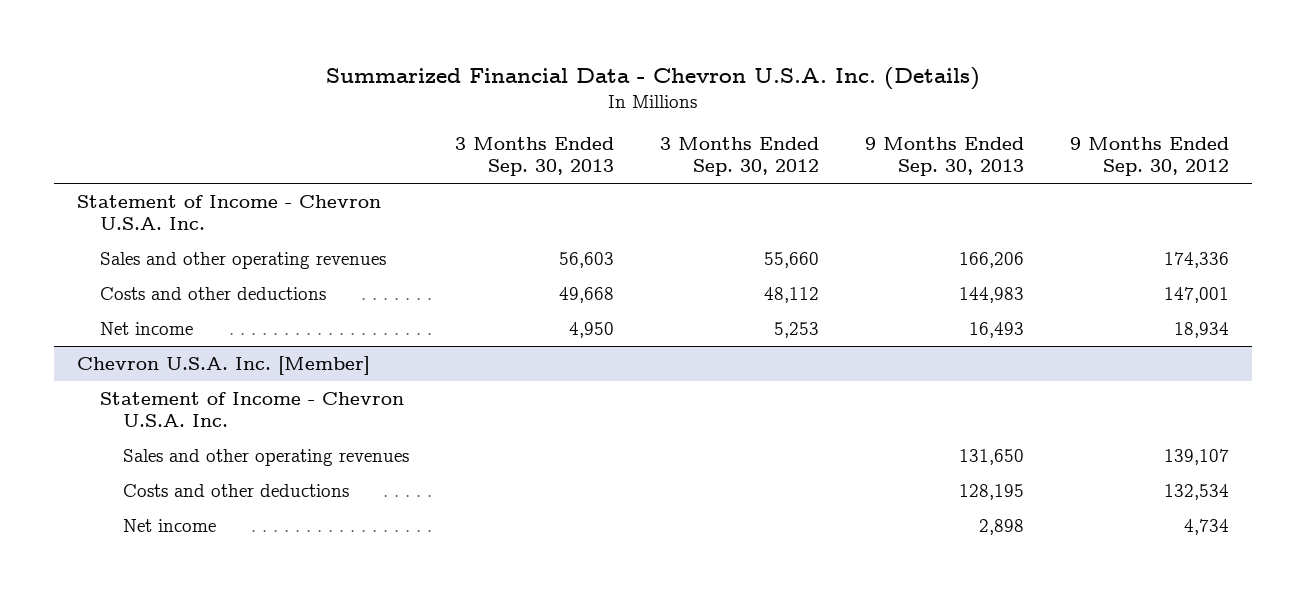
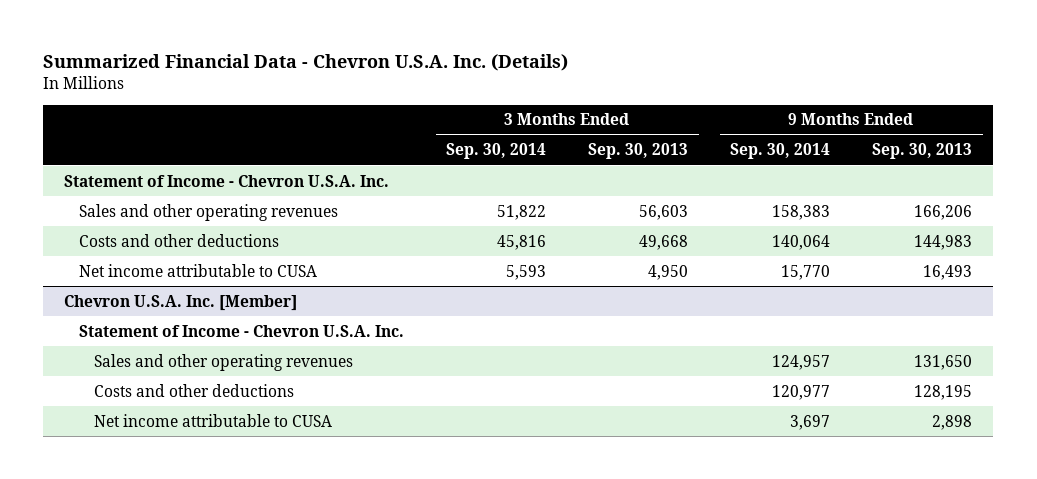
[659,137,819,177] 3 Months Ended Sep. 30, 2012 -> none
[1069,137,1229,177] 9 Months Ended Sep. 30, 2012 -> none
none -> [446,143,547,160] Sep. 30, 2014
none -> [730,143,831,160] Sep. 30, 2014
[99,321,193,335] Net income -> [79,263,318,277] Net income attributable to CUSA
[122,518,216,532] Net income -> [93,413,332,427] Net income attributable to CUSA

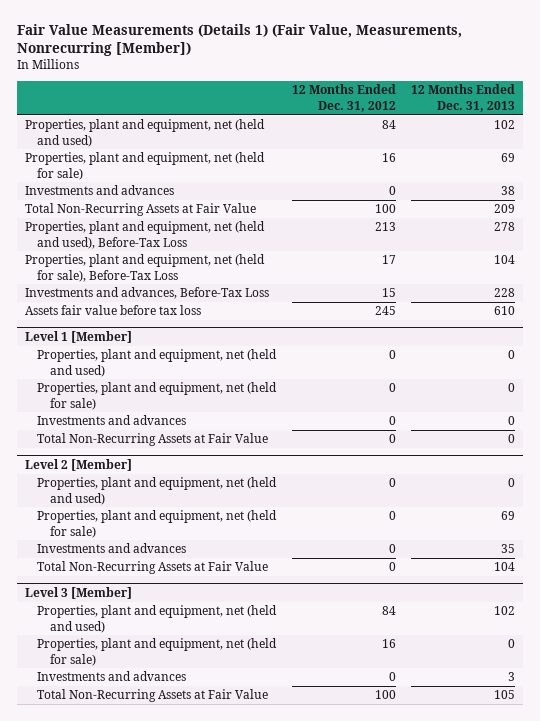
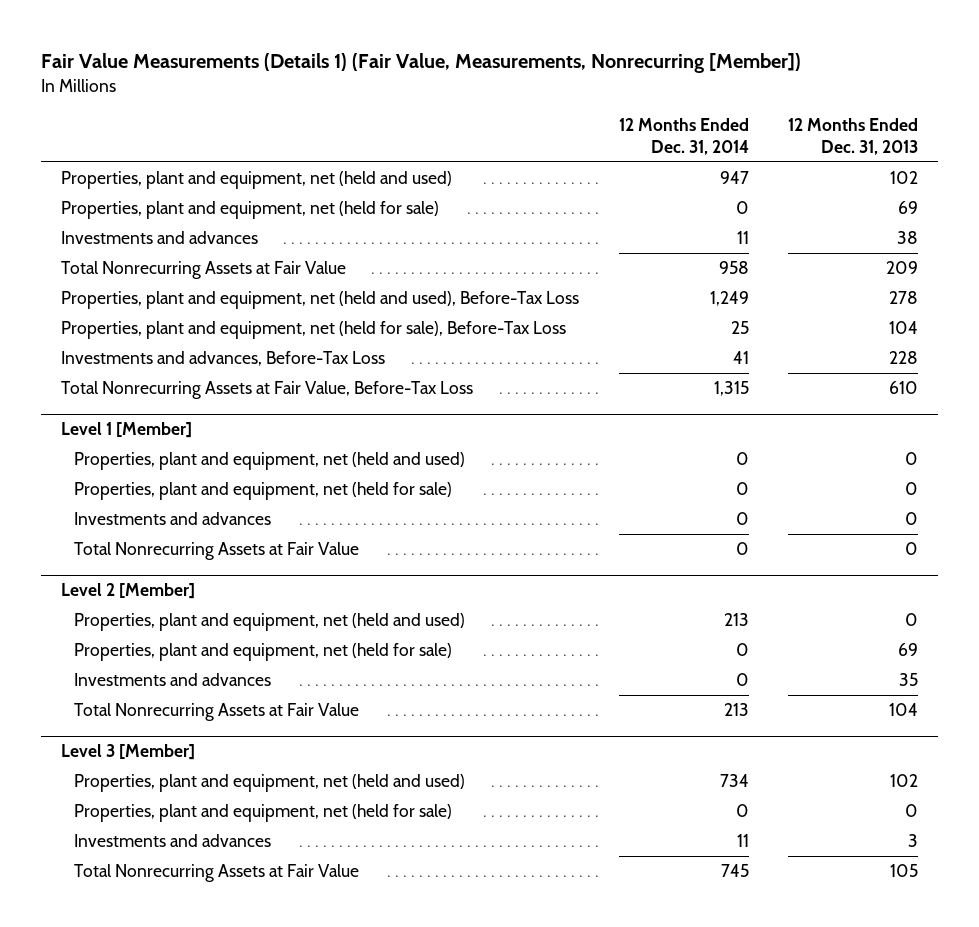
[291,84,396,112] 12 Months Ended Dec. 31, 2012 -> none
none -> [618,117,749,156] 12 Months Ended Dec. 31, 2014
[24,203,256,217] Total Non-Recurring Assets at Fair Value -> [60,261,346,280] Total Nonrecurring Assets at Fair Value
[24,305,201,316] Assets fair value before tax loss -> [60,381,473,400] Total Nonrecurring Assets at Fair Value, Before-Tax Loss
[37,433,269,447] Total Non-Recurring Assets at Fair Value -> [74,542,360,561] Total Nonrecurring Assets at Fair Value
[37,561,269,575] Total Non-Recurring Assets at Fair Value -> [74,703,360,722] Total Nonrecurring Assets at Fair Value
[37,689,269,703] Total Non-Recurring Assets at Fair Value -> [74,864,360,883] Total Nonrecurring Assets at Fair Value

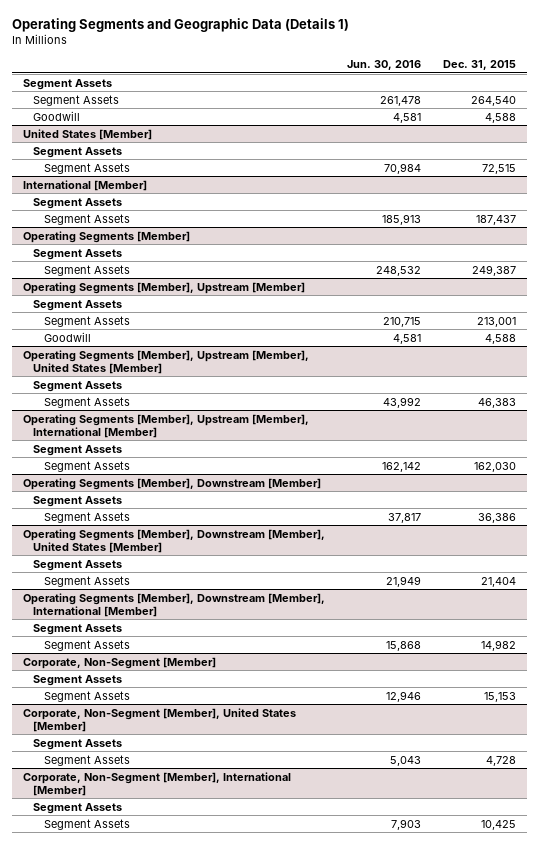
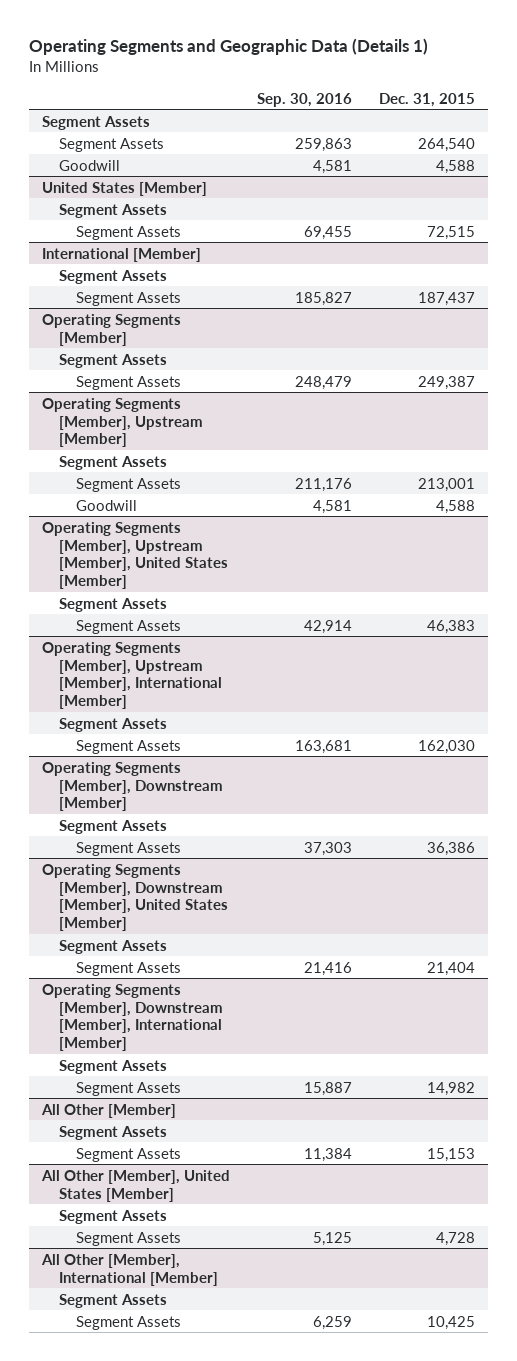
[346,60,421,71] Jun. 30, 2016 -> none
none -> [256,92,352,107] Sep. 30, 2016
[22,656,216,669] Corporate, Non-Segment [Member] -> [41,1103,177,1118] All Other [Member]
[22,707,296,732] Corporate, Non-Segment [Member], United States [Member] -> none
none -> [41,1169,231,1202] All Other [Member], United States [Member]
[22,771,291,796] Corporate, Non-Segment [Member], International [Member] -> none
none -> [41,1253,219,1286] All Other [Member], International [Member]

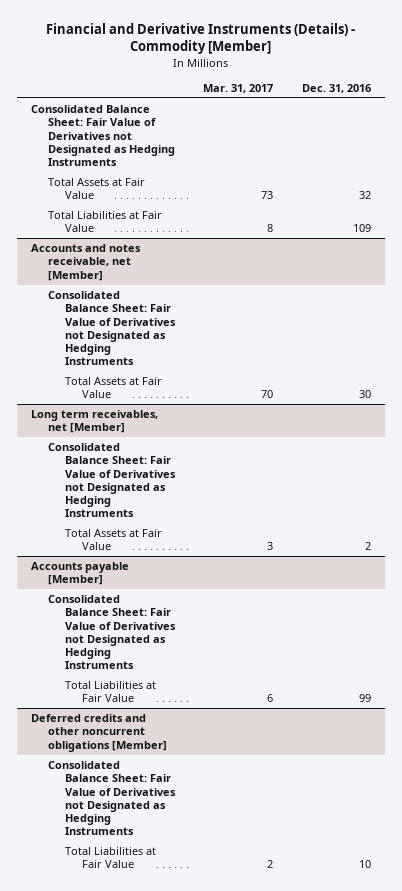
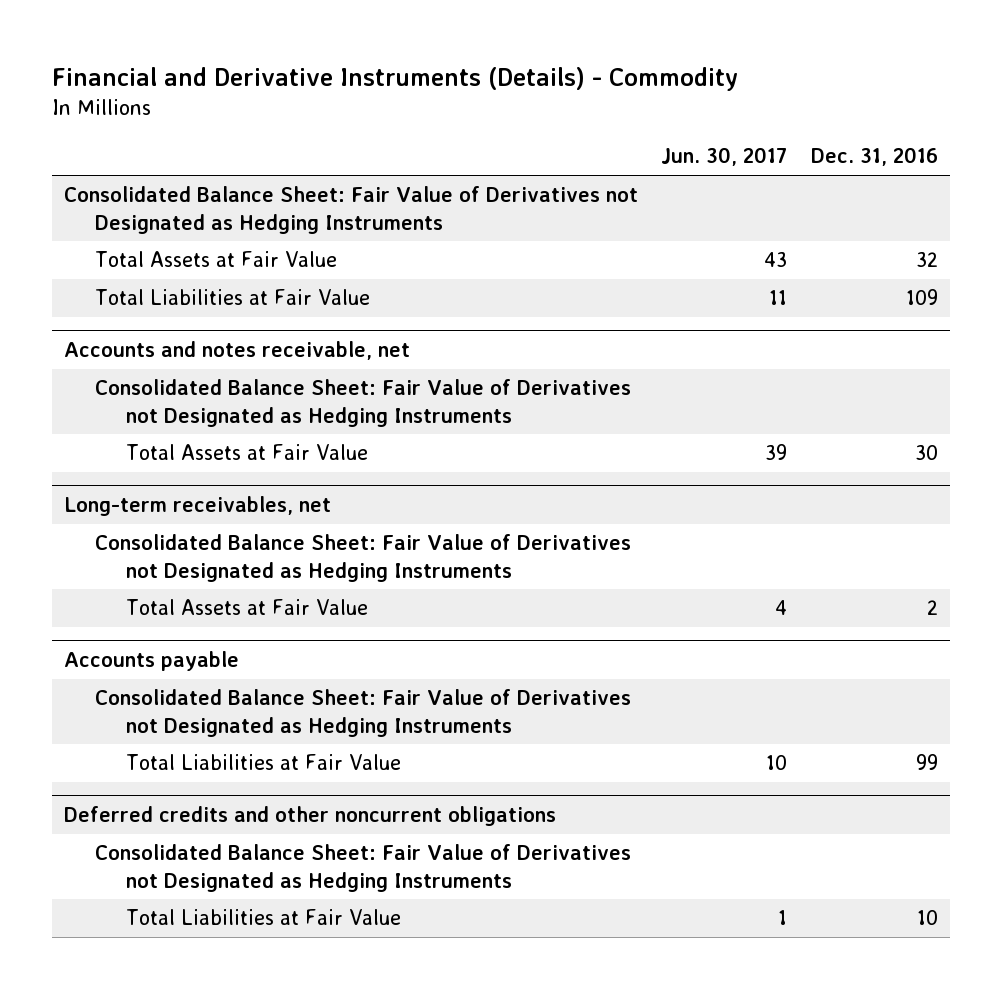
[46,23,356,55] Financial and Derivative Instruments (Details) - Commodity [Member] -> [52,66,739,91] Financial and Derivative Instruments (Details) - Commodity
[203,83,274,93] Mar. 31, 2017 -> none
none -> [661,147,788,167] Jun. 30, 2017
[31,244,142,281] Accounts and notes receivable, net [Member] -> [63,341,410,361] Accounts and notes receivable, net
[31,410,159,434] Long term receivables, net [Member] -> [63,496,331,517] Long-term receivables, net
[31,562,130,586] Accounts payable [Member] -> [63,651,239,672] Accounts payable
[31,714,167,752] Deferred credits and other noncurrent obligations [Member] -> [63,806,556,827] Deferred credits and other noncurrent obligations

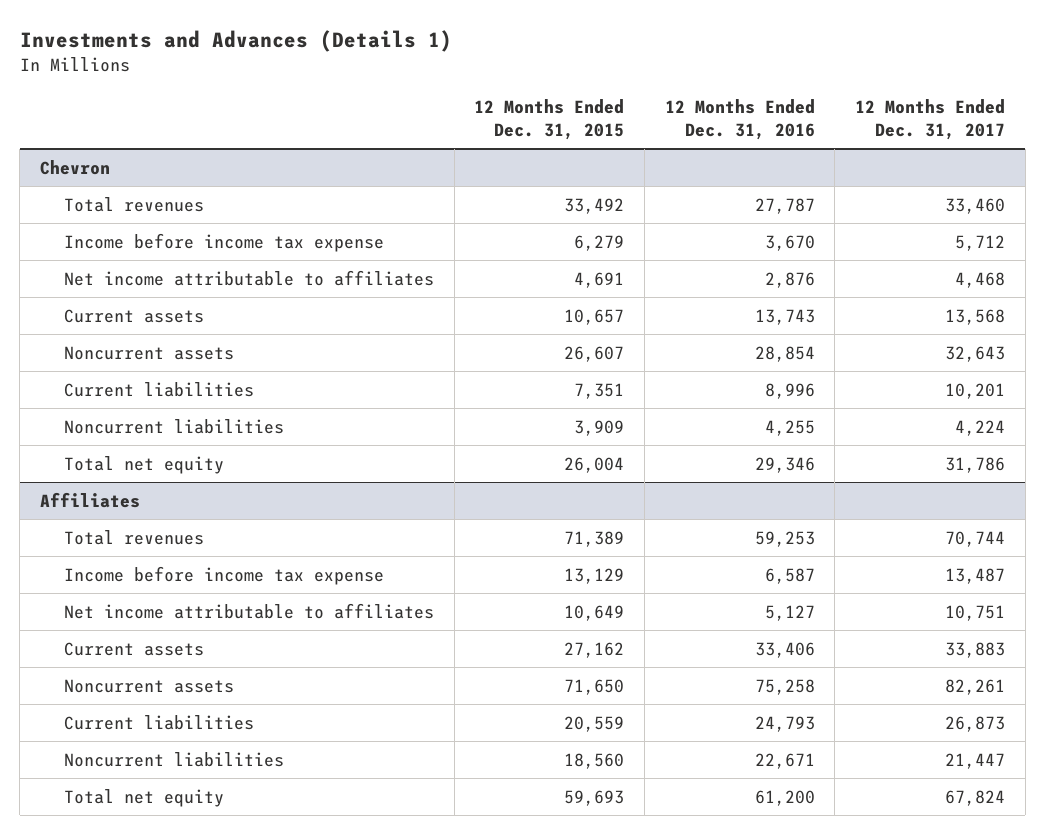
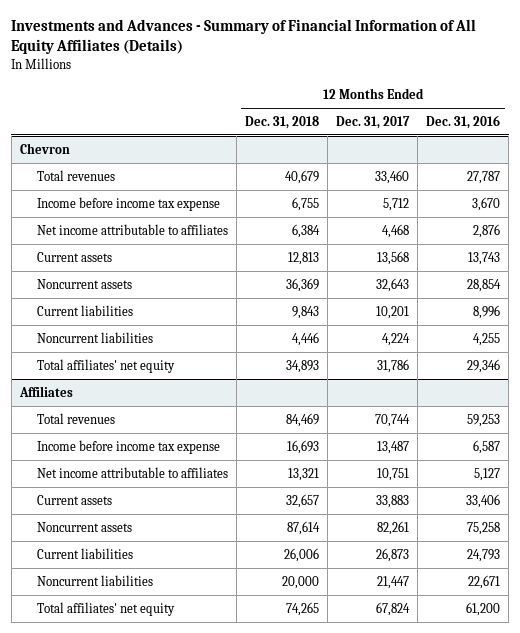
[19,30,452,53] Investments and Advances (Details 1) -> [11,19,477,55] Investments and Advances - Summary of Financial Information of All Equity Affiliates (Details)
[474,99,625,140] 12 Months Ended Dec. 31, 2015 -> none
none -> [244,116,319,130] Dec. 31, 2018
[64,455,225,474] Total net equity -> [36,358,175,373] Total affiliates' net equity
[64,788,225,807] Total net equity -> [36,601,175,616] Total affiliates' net equity

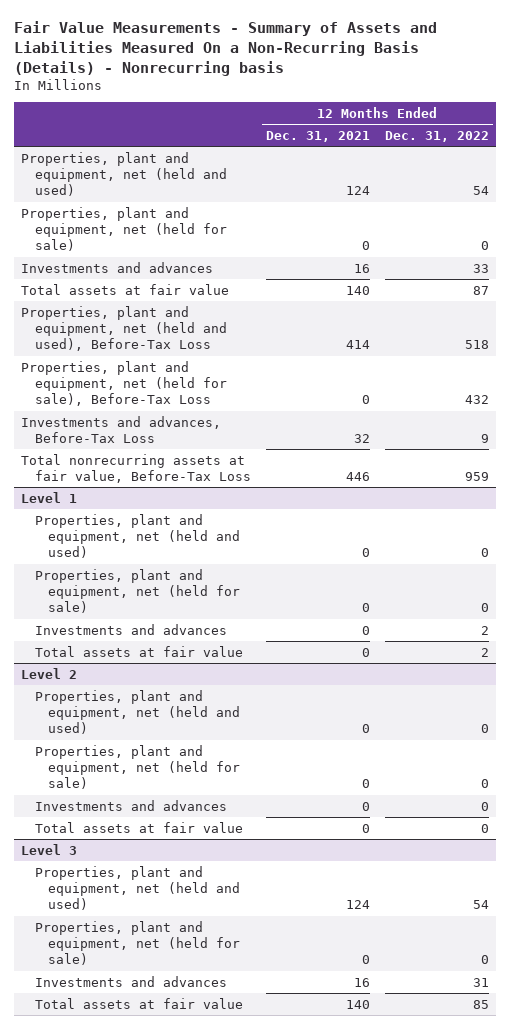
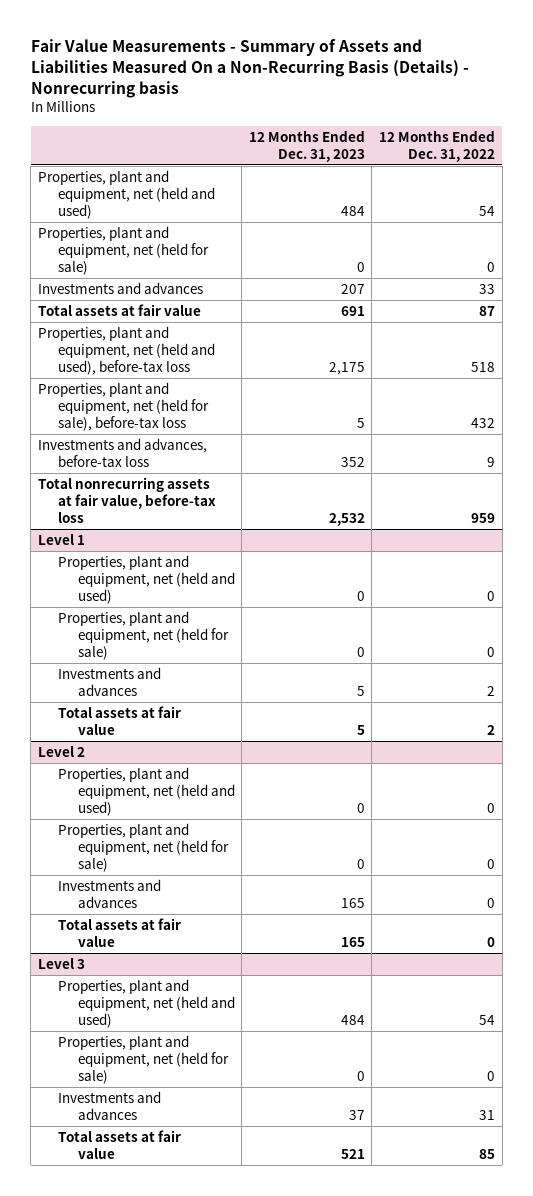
[265,130,370,142] Dec. 31, 2021 -> none
none -> [248,129,365,162] 12 Months Ended Dec. 31, 2023
[21,305,227,352] Properties, plant and equipment, net (held and used), Before-Tax Loss -> [37,325,215,376] Properties, plant and equipment, net (held and used), before-tax loss
[21,360,227,407] Properties, plant and equipment, net (held for sale), Before-Tax Loss -> [37,381,209,432] Properties, plant and equipment, net (held for sale), before-tax loss
[21,415,222,443] Investments and advances, Before-Tax Loss -> [37,437,207,467] Investments and advances, before-tax loss
[21,453,251,483] Total nonrecurring assets at fair value, Before-Tax Loss -> [37,476,216,524] Total nonrecurring assets at fair value, before-tax loss

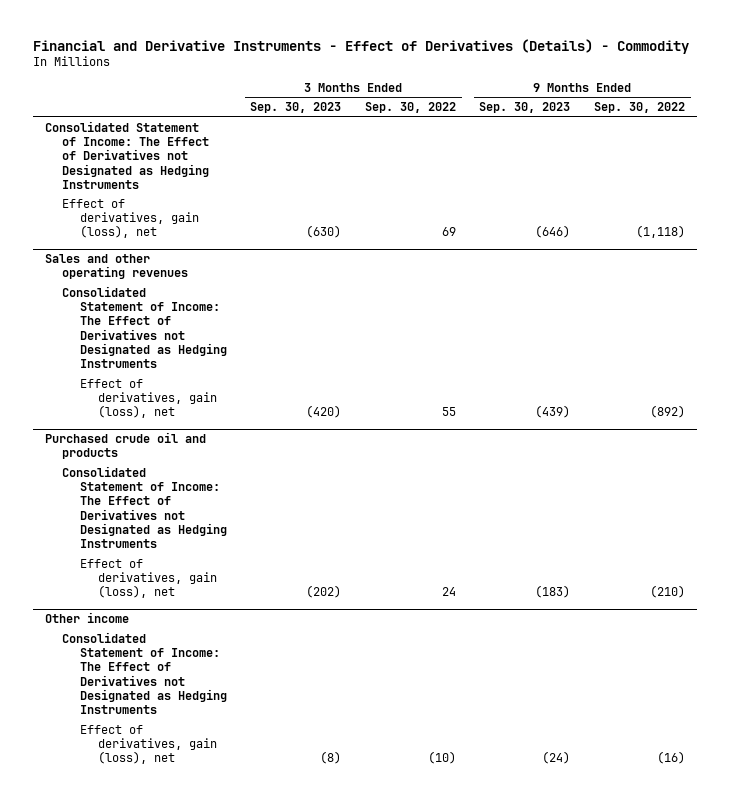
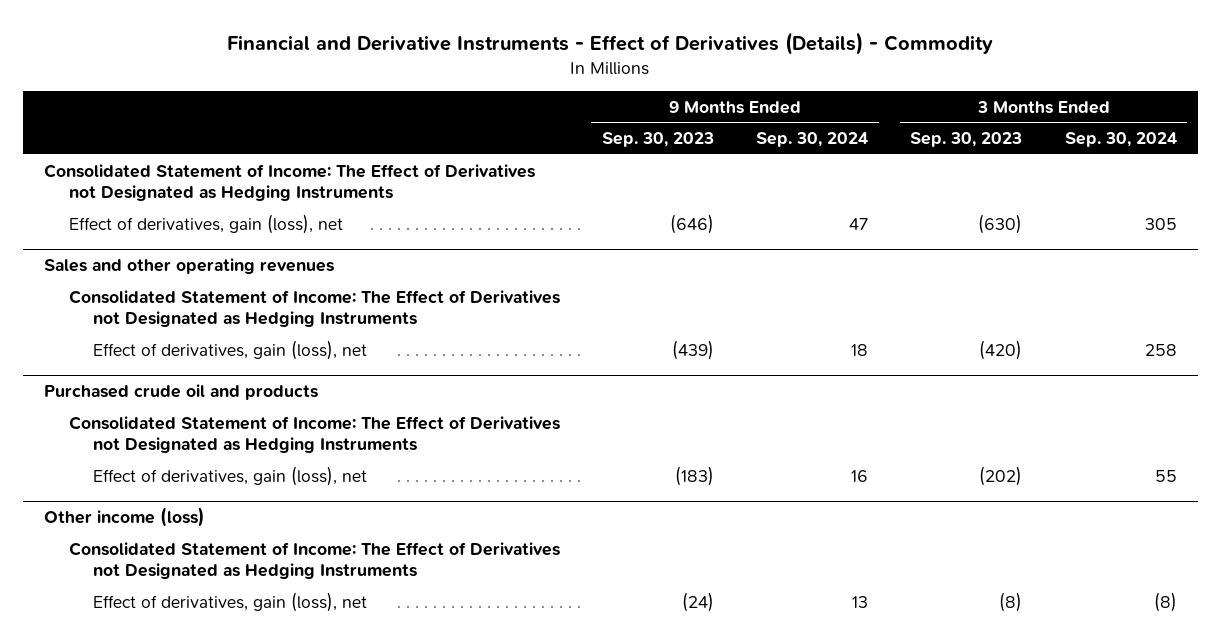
[364,102,456,114] Sep. 30, 2022 -> none
[593,102,685,114] Sep. 30, 2022 -> none
none -> [756,132,869,148] Sep. 30, 2024
none -> [1064,132,1177,148] Sep. 30, 2024
[44,612,129,624] Other income -> [44,507,206,528] Other income (loss)

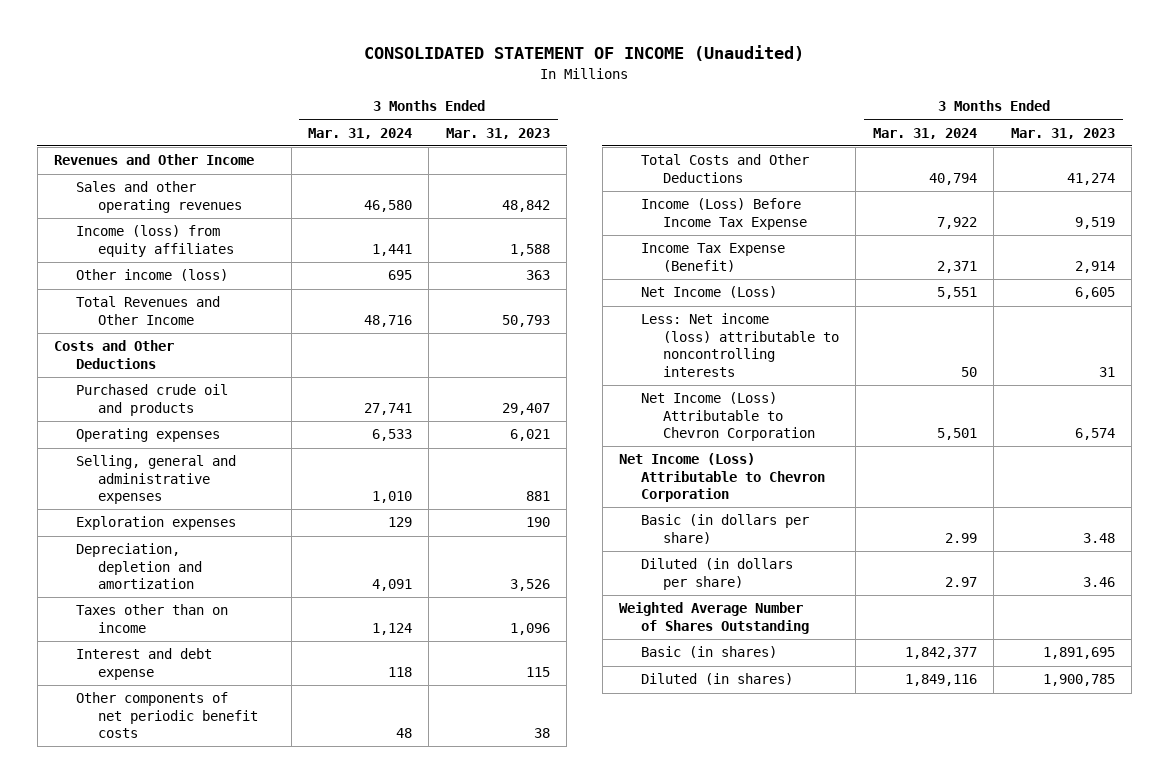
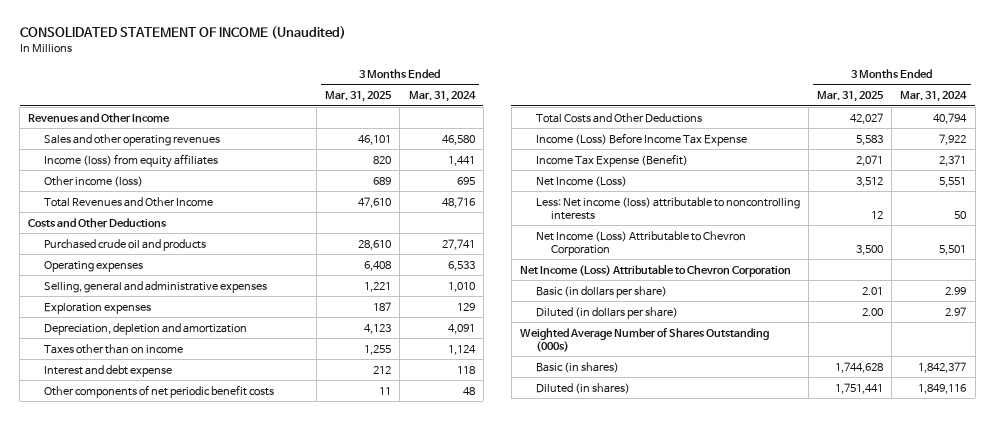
[445,127,550,139] Mar. 31, 2023 -> none
none -> [325,91,393,103] Mar. 31, 2025
[619,602,810,634] Weighted Average Number of Shares Outstanding -> [520,327,770,352] Weighted Average Number of Shares Outstanding (000s)

